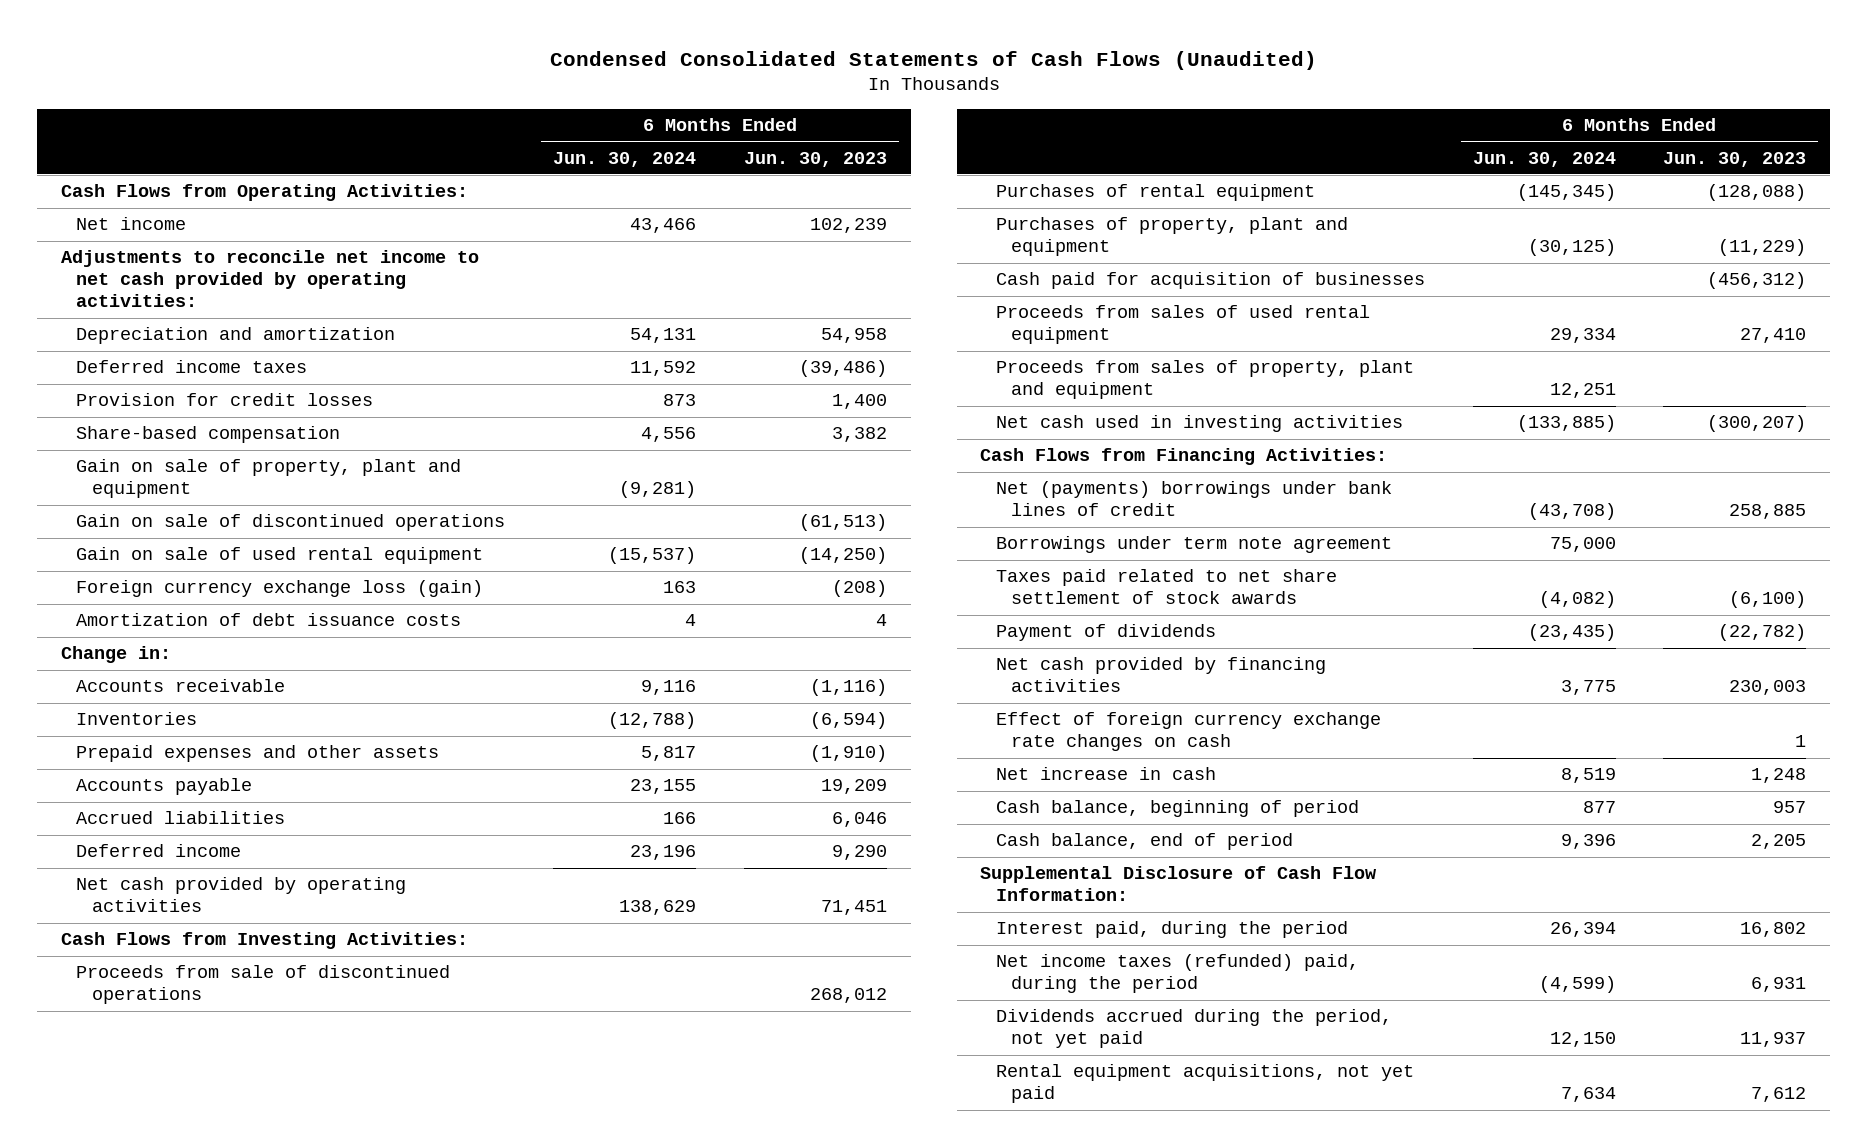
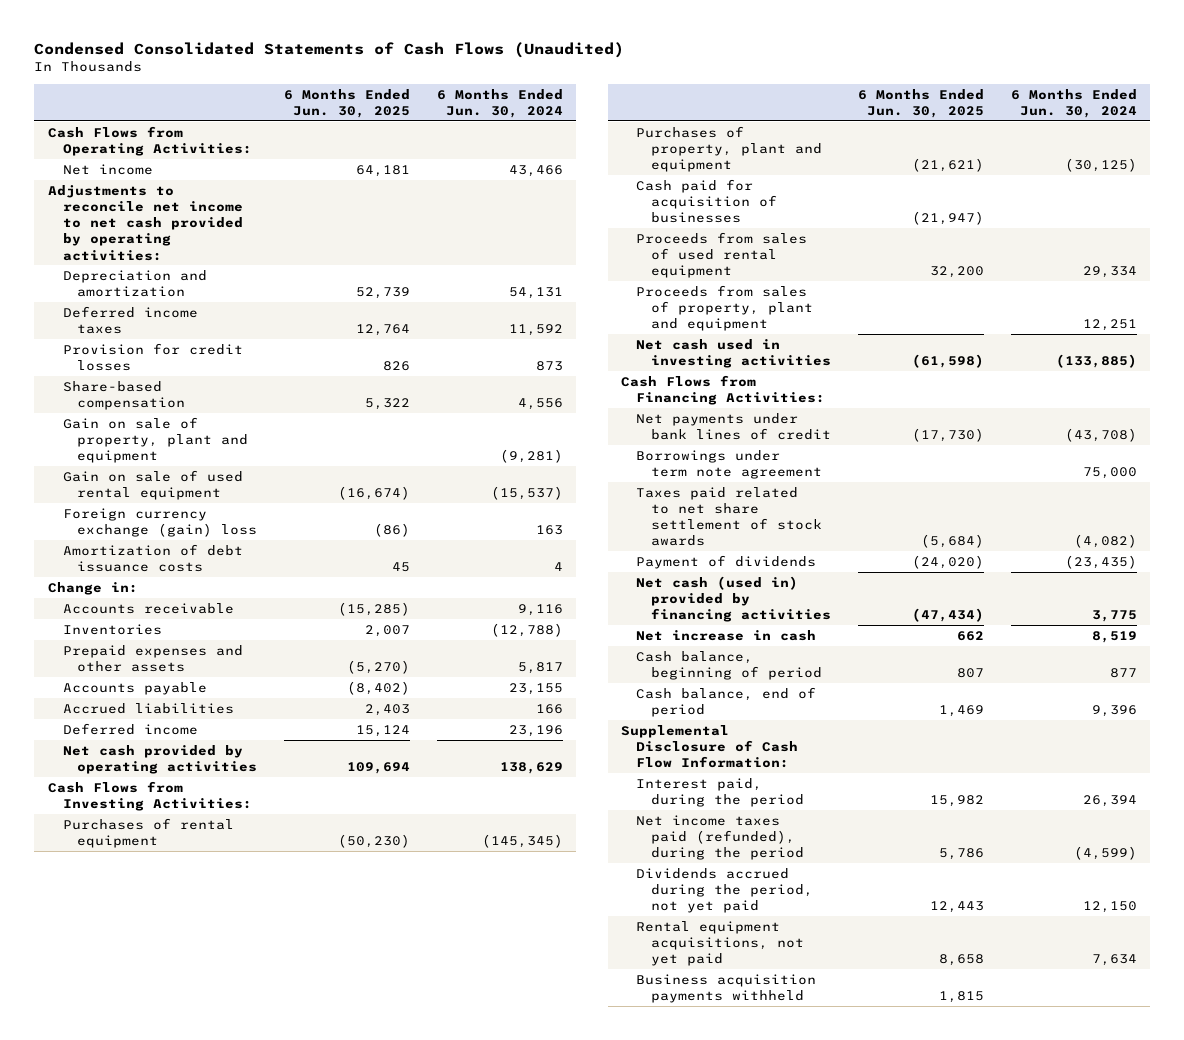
[743,151,887,167] Jun. 30, 2023 -> none
none -> [284,88,411,118] 6 Months Ended Jun. 30, 2025
[76,514,506,532] Gain on sale of discontinued operations -> none
[76,580,484,598] Foreign currency exchange loss (gain) -> [62,507,258,537] Foreign currency exchange (gain) loss
[76,965,451,1005] Proceeds from sale of discontinued operations -> none
[995,481,1392,517] Net (payments) borrowings under bank lines of credit -> [636,412,832,440] Net payments under bank lines of credit
[995,712,1381,752] Effect of foreign currency exchange rate changes on cash -> none
[995,657,1326,693] Net cash provided by financing activities -> [636,575,832,623] Net cash (used in) provided by financing activities
[995,954,1359,994] Net income taxes (refunded) paid, during the period -> [636,814,805,861] Net income taxes paid (refunded), during the period
none -> [636,973,817,1003] Business acquisition payments withheld

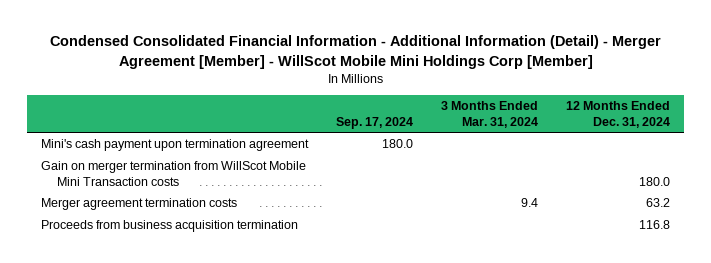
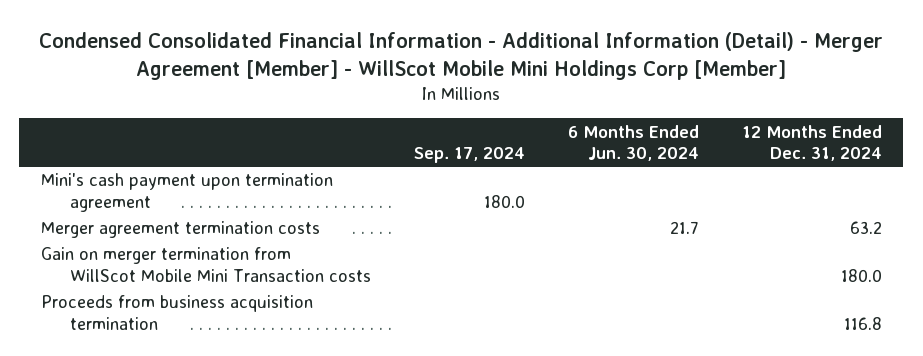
[441,101,539,128] 3 Months Ended Mar. 31, 2024 -> none
none -> [567,124,699,162] 6 Months Ended Jun. 30, 2024
[40,161,306,186] Gain on merger termination from WillScot Mobile Mini Transaction costs -> [40,247,371,282] Gain on merger termination from WillScot Mobile Mini Transaction costs

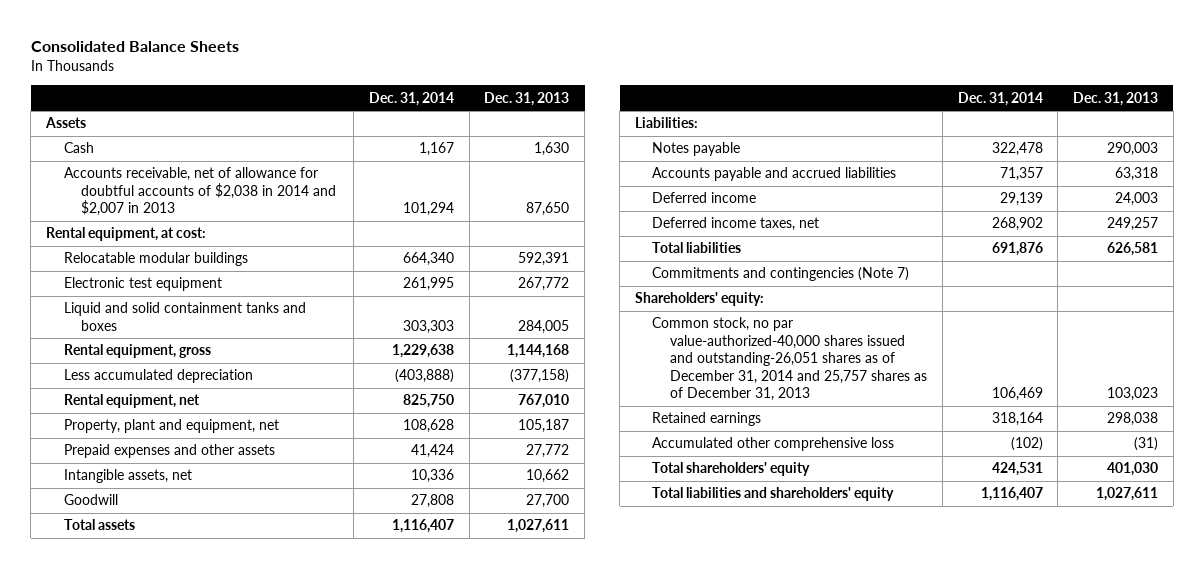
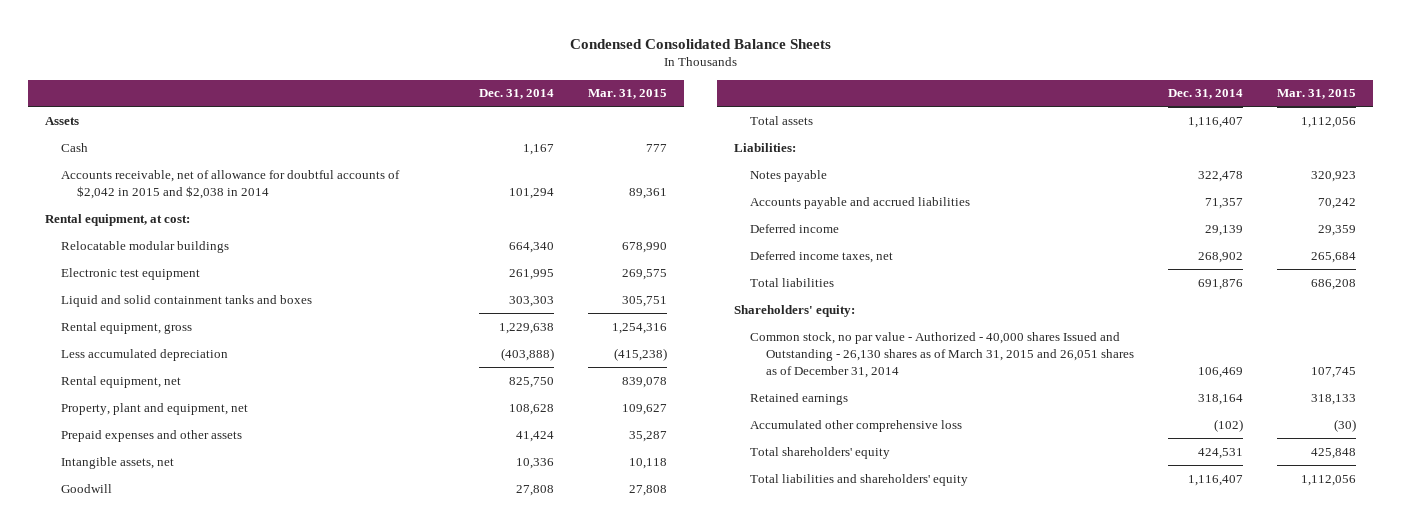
[30,41,239,53] Consolidated Balance Sheets -> [569,38,831,49] Condensed Consolidated Balance Sheets
[484,91,570,106] Dec. 31, 2013 -> none
none -> [588,89,668,100] Mar. 31, 2015
[63,167,337,217] Accounts receivable, net of allowance for doubtful accounts of $2,038 in 2014 and $2,007 in 2013 -> [61,169,401,199] Accounts receivable, net of allowance for doubtful accounts of $2,042 in 2015 and $2,038 in 2014
[652,267,910,282] Commitments and contingencies (Note 7) -> none
[652,317,928,402] Common stock, no par value-authorized-40,000 shares issued and outstanding-26,051 shares as of December 31, 2014 and 25,757 shares as of December 31, 2013 -> [750,331,1135,378] Common stock, no par value - Authorized - 40,000 shares Issued and Outstanding - 26,130 shares as of March 31, 2015 and 26,051 shares as of December 31, 2014

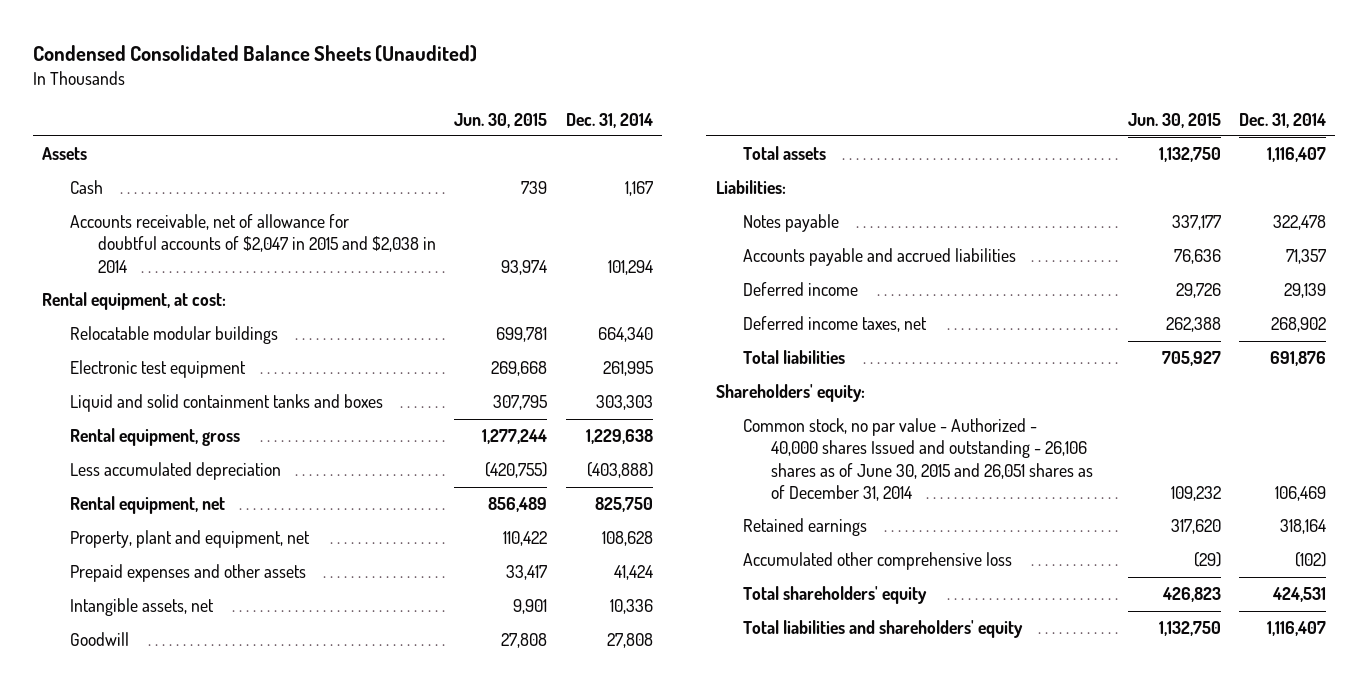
[569,38,831,49] Condensed Consolidated Balance Sheets -> [33,44,478,62] Condensed Consolidated Balance Sheets (Unaudited)
[588,89,668,100] Mar. 31, 2015 -> none
none -> [454,112,548,128] Jun. 30, 2015
[61,169,401,199] Accounts receivable, net of allowance for doubtful accounts of $2,042 in 2015 and $2,038 in 2014 -> [70,214,436,273] Accounts receivable, net of allowance for doubtful accounts of $2,047 in 2015 and $2,038 in 2014
[750,331,1135,378] Common stock, no par value - Authorized - 40,000 shares Issued and Outstanding - 26,130 shares as of March 31, 2015 and 26,051 shares as of December 31, 2014 -> [743,418,1093,501] Common stock, no par value - Authorized - 40,000 shares Issued and outstanding - 26,106 shares as of June 30, 2015 and 26,051 shares as of December 31, 2014

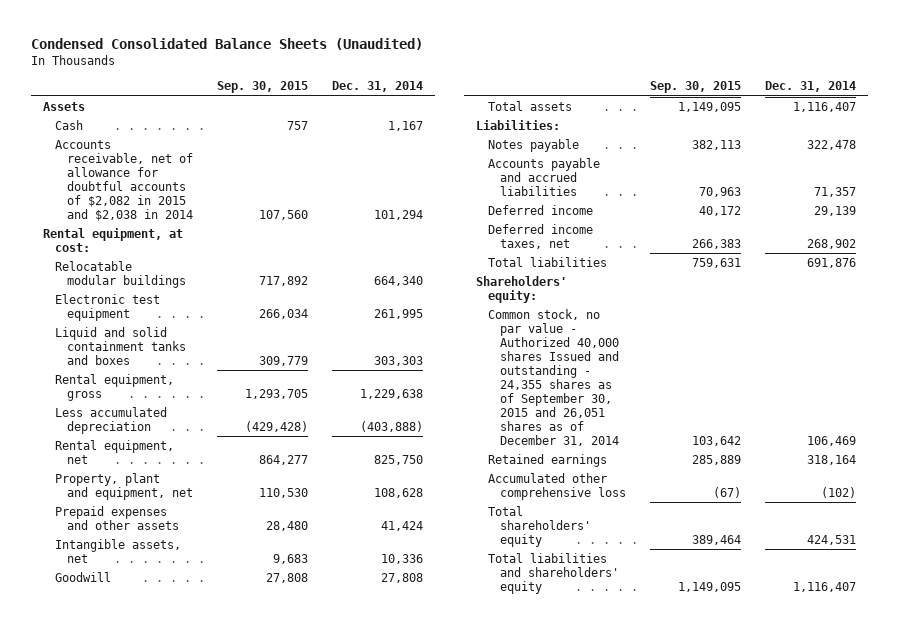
[454,112,548,128] Jun. 30, 2015 -> none
none -> [217,81,309,94] Sep. 30, 2015
[70,214,436,273] Accounts receivable, net of allowance for doubtful accounts of $2,047 in 2015 and $2,038 in 2014 -> [54,139,194,221] Accounts receivable, net of allowance for doubtful accounts of $2,082 in 2015 and $2,038 in 2014
[743,418,1093,501] Common stock, no par value - Authorized - 40,000 shares Issued and outstanding - 26,106 shares as of June 30, 2015 and 26,051 shares as of December 31, 2014 -> [488,308,620,447] Common stock, no par value - Authorized 40,000 shares Issued and outstanding - 24,355 shares as of September 30, 2015 and 26,051 shares as of December 31, 2014

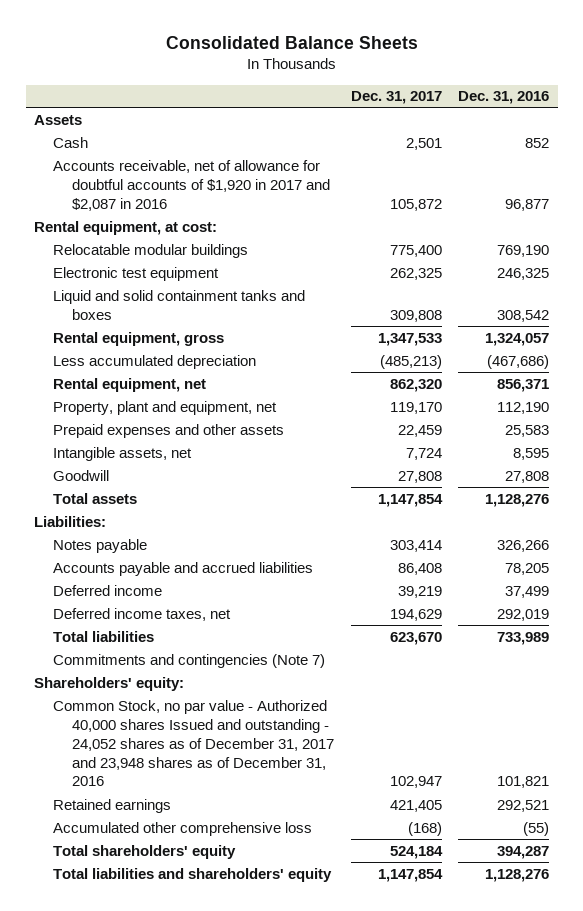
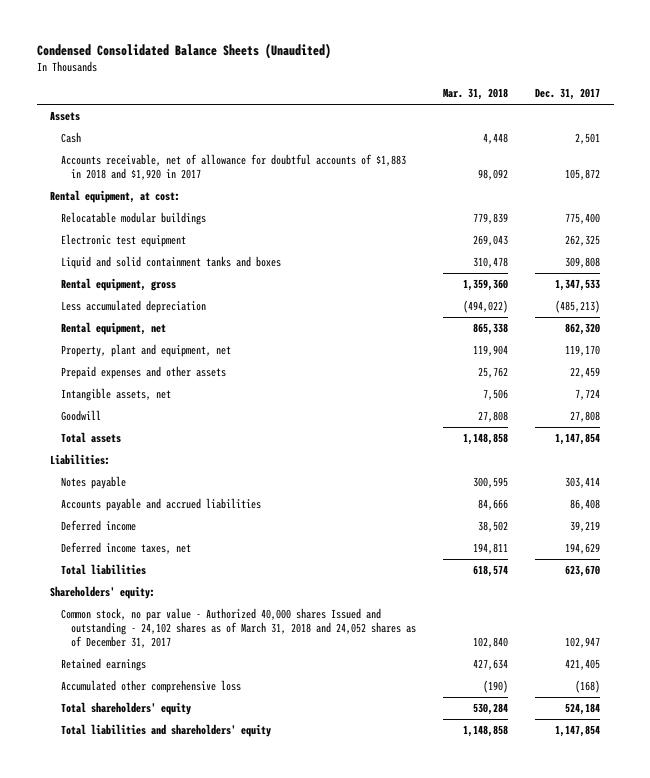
[165,36,418,50] Consolidated Balance Sheets -> [36,42,331,59] Condensed Consolidated Balance Sheets (Unaudited)
[458,91,550,105] Dec. 31, 2016 -> none
none -> [443,88,509,101] Mar. 31, 2018
[52,159,330,211] Accounts receivable, net of allowance for doubtful accounts of $1,920 in 2017 and $2,087 in 2016 -> [60,154,406,180] Accounts receivable, net of allowance for doubtful accounts of $1,883 in 2018 and $1,920 in 2017
[52,653,325,668] Commitments and contingencies (Note 7) -> none
[52,699,334,787] Common Stock, no par value - Authorized 40,000 shares Issued and outstanding - 24,052 shares as of December 31, 2017 and 23,948 shares as of December 31, 2016 -> [60,608,416,648] Common stock, no par value - Authorized 40,000 shares Issued and outstanding - 24,102 shares as of March 31, 2018 and 24,052 shares as of December 31, 2017

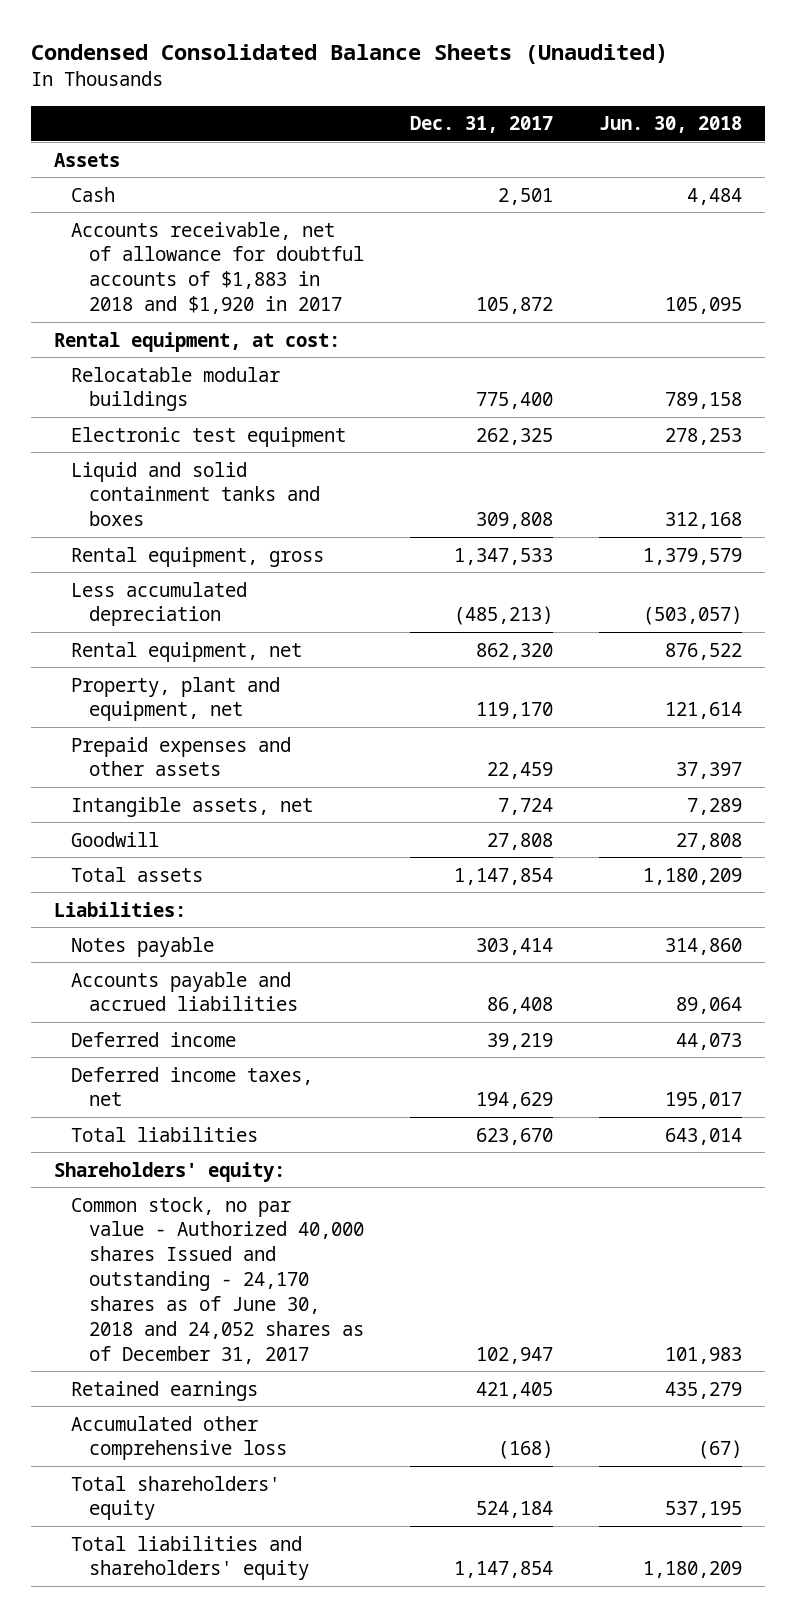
[443,88,509,101] Mar. 31, 2018 -> none
none -> [599,116,743,134] Jun. 30, 2018
[60,608,416,648] Common stock, no par value - Authorized 40,000 shares Issued and outstanding - 24,102 shares as of March 31, 2018 and 24,052 shares as of December 31, 2017 -> [71,1196,364,1364] Common stock, no par value - Authorized 40,000 shares Issued and outstanding - 24,170 shares as of June 30, 2018 and 24,052 shares as of December 31, 2017

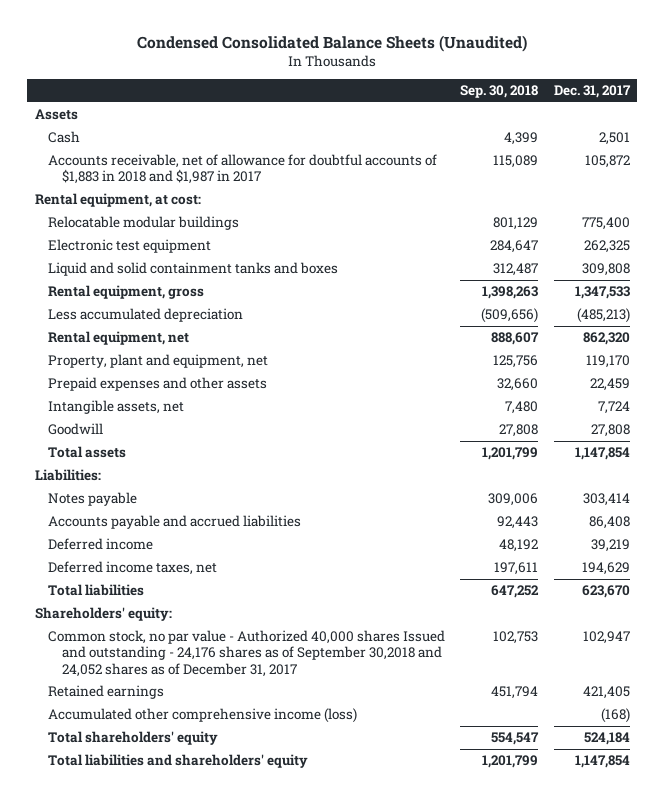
[599,116,743,134] Jun. 30, 2018 -> none
none -> [460,85,539,99] Sep. 30, 2018
[71,221,364,315] Accounts receivable, net of allowance for doubtful accounts of $1,883 in 2018 and $1,920 in 2017 -> [48,154,438,185] Accounts receivable, net of allowance for doubtful accounts of $1,883 in 2018 and $1,987 in 2017
[71,1196,364,1364] Common stock, no par value - Authorized 40,000 shares Issued and outstanding - 24,170 shares as of June 30, 2018 and 24,052 shares as of December 31, 2017 -> [48,630,446,677] Common stock, no par value - Authorized 40,000 shares Issued and outstanding - 24,176 shares as of September 30,2018 and 24,052 shares as of December 31, 2017
[71,1415,287,1461] Accumulated other comprehensive loss -> [48,708,358,724] Accumulated other comprehensive income (loss)

